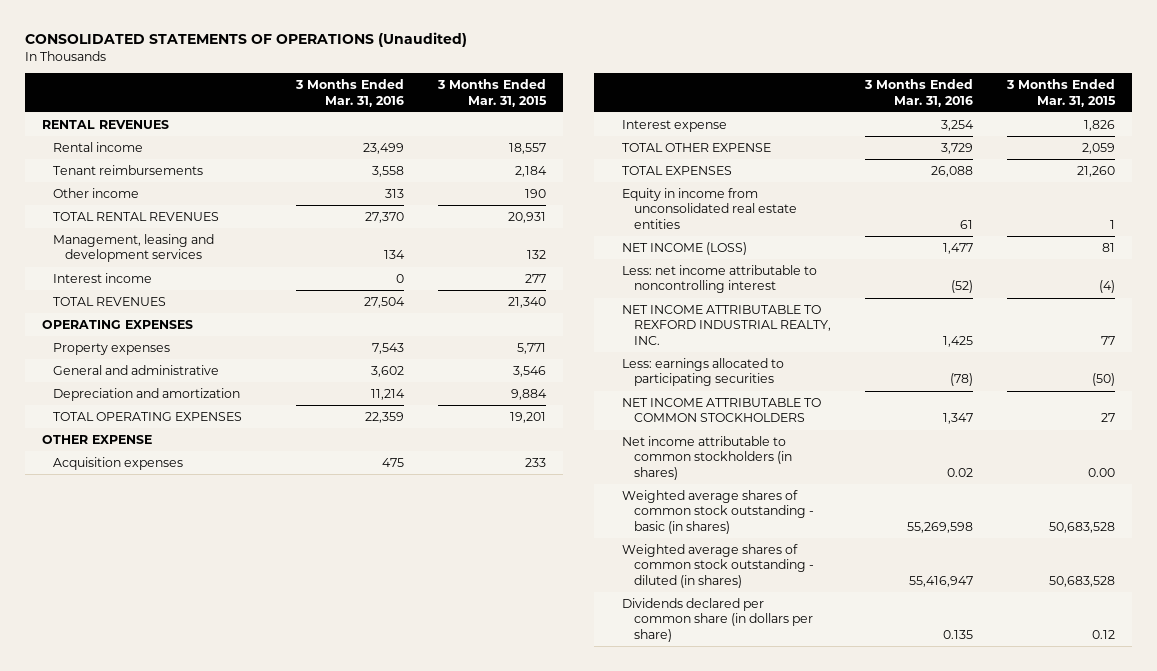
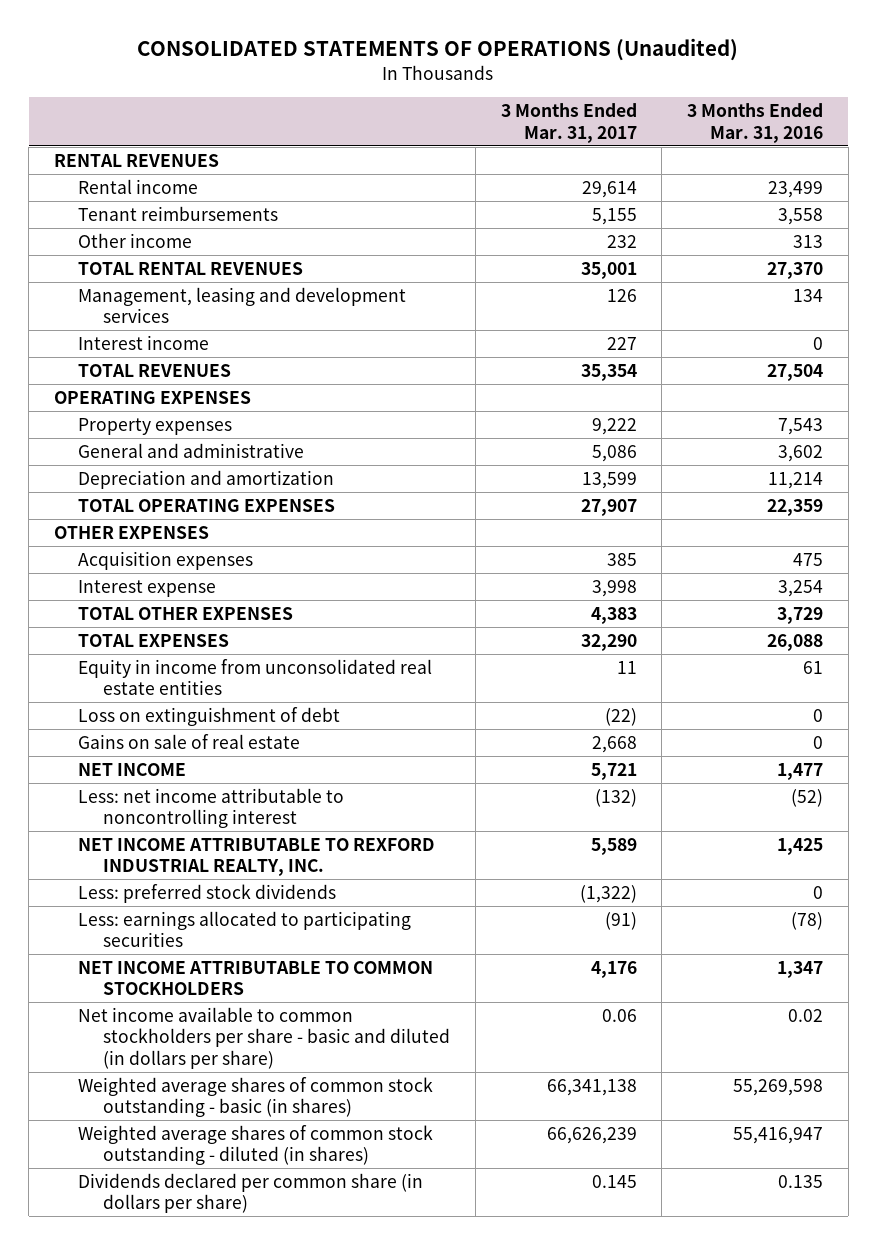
[436,79,547,107] 3 Months Ended Mar. 31, 2015 -> none
none -> [500,103,637,143] 3 Months Ended Mar. 31, 2017
[42,434,153,444] OTHER EXPENSE -> [53,525,209,539] OTHER EXPENSES
[622,142,772,152] TOTAL OTHER EXPENSE -> [78,606,294,620] TOTAL OTHER EXPENSES
none -> [78,706,341,726] Loss on extinguishment of debt
none -> [78,733,301,749] Gains on sale of real estate
[622,241,748,255] NET INCOME (LOSS) -> [78,762,187,776] NET INCOME
none -> [78,883,337,903] Less: preferred stock dividends
[622,435,792,480] Net income attributable to common stockholders (in shares) -> none
none -> [78,1006,451,1069] Net income available to common stockholders per share - basic and diluted (in dollars per share)

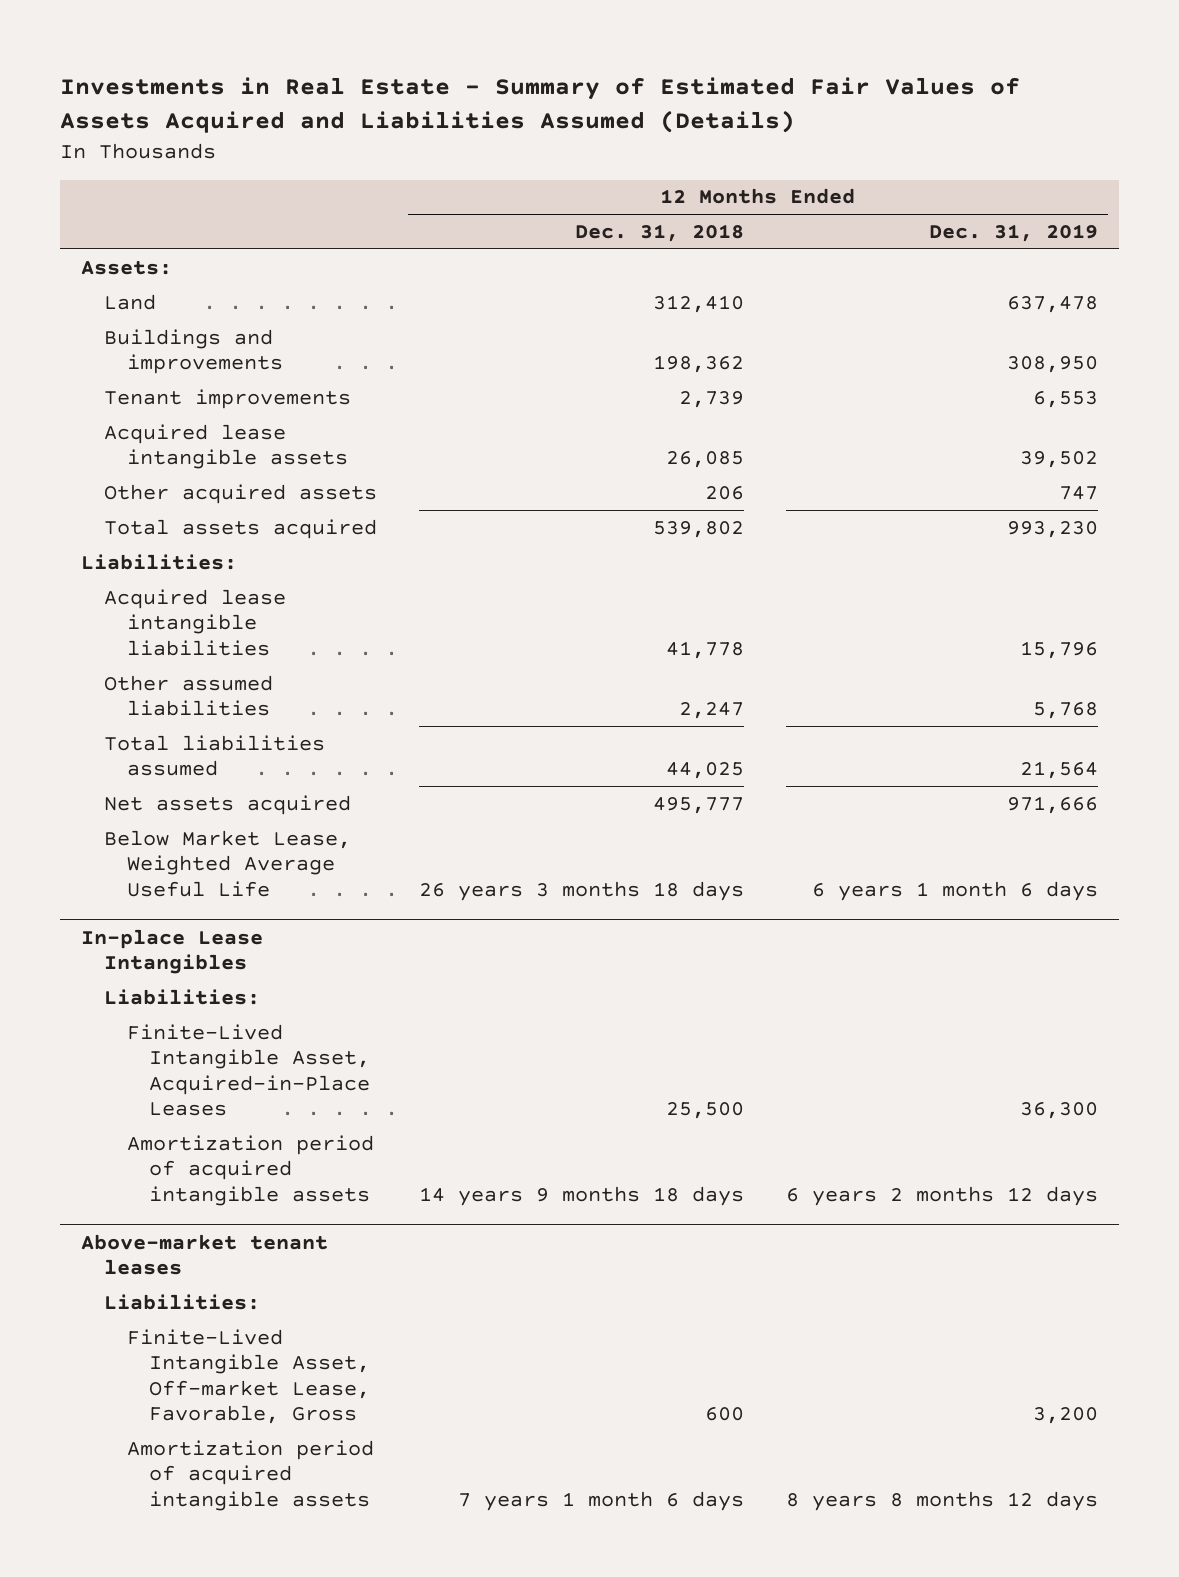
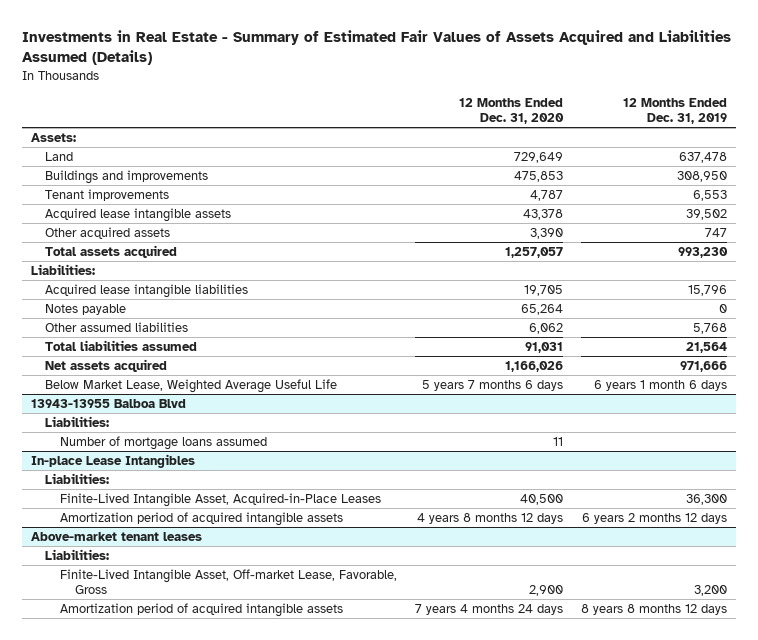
[574,223,744,242] Dec. 31, 2018 -> none
none -> [459,97,565,125] 12 Months Ended Dec. 31, 2020
none -> [45,303,127,315] Notes payable
none -> [30,398,186,408] 13943-13955 Balboa Blvd
none -> [45,415,110,427] Liabilities:
none -> [60,435,268,450] Number of mortgage loans assumed

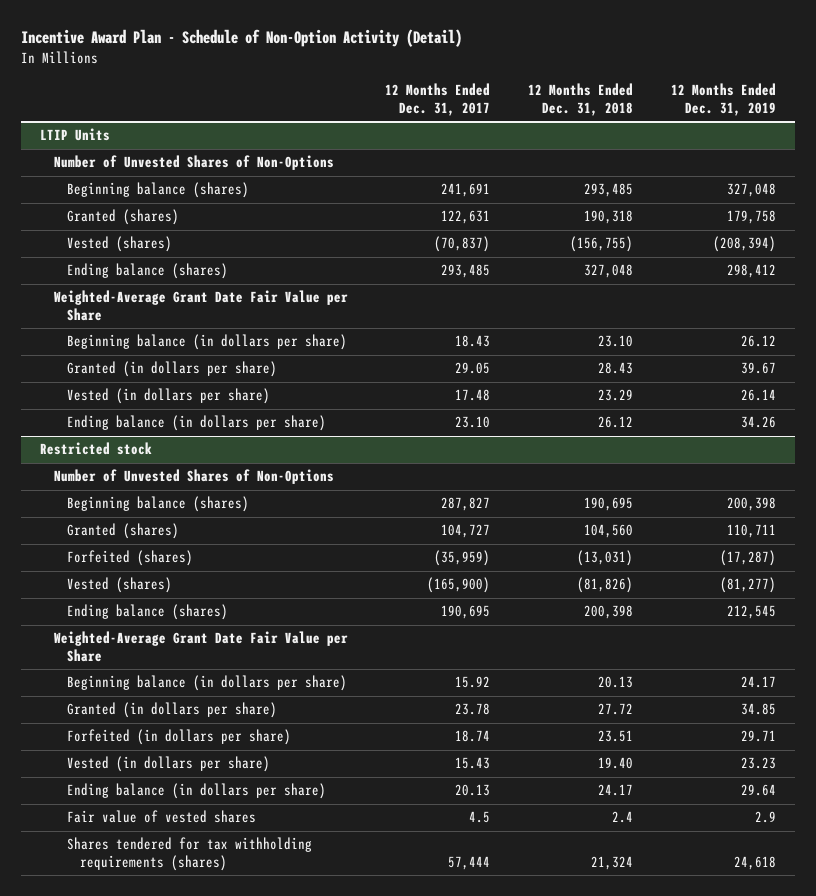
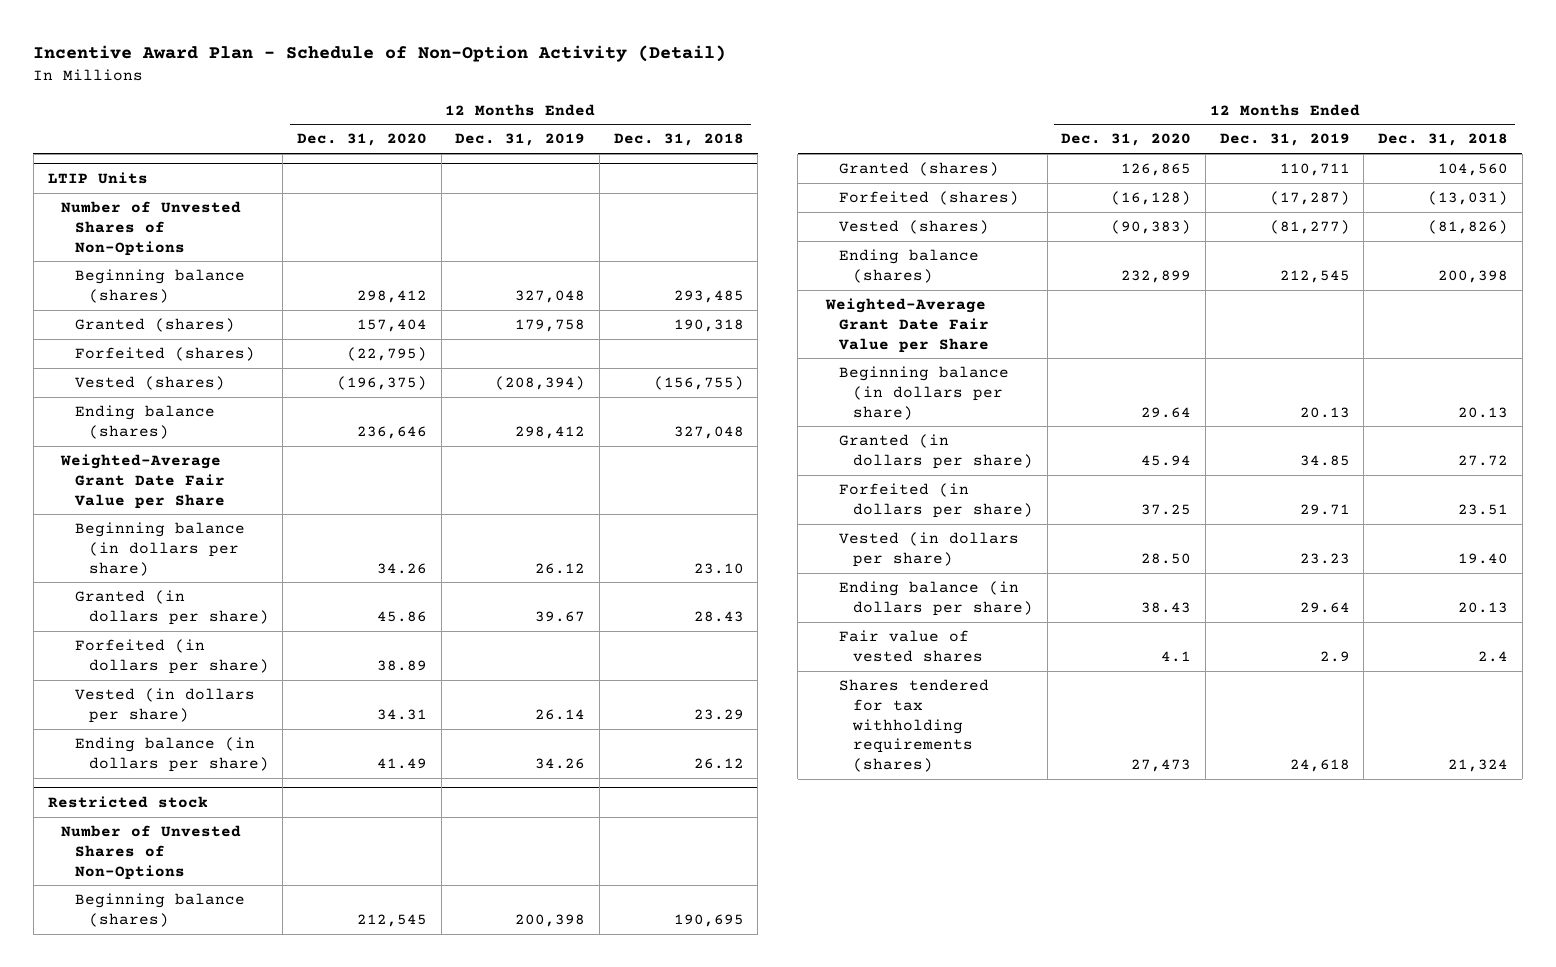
[385,83,491,116] 12 Months Ended Dec. 31, 2017 -> none
none -> [297,133,428,147] Dec. 31, 2020
none -> [75,347,256,362] Forfeited (shares)
none -> [75,639,269,674] Forfeited (in dollars per share)
[740,676,776,689] 24.17 -> [1299,406,1350,418] 20.13
[598,784,634,797] 24.17 -> [1458,601,1509,613] 20.13

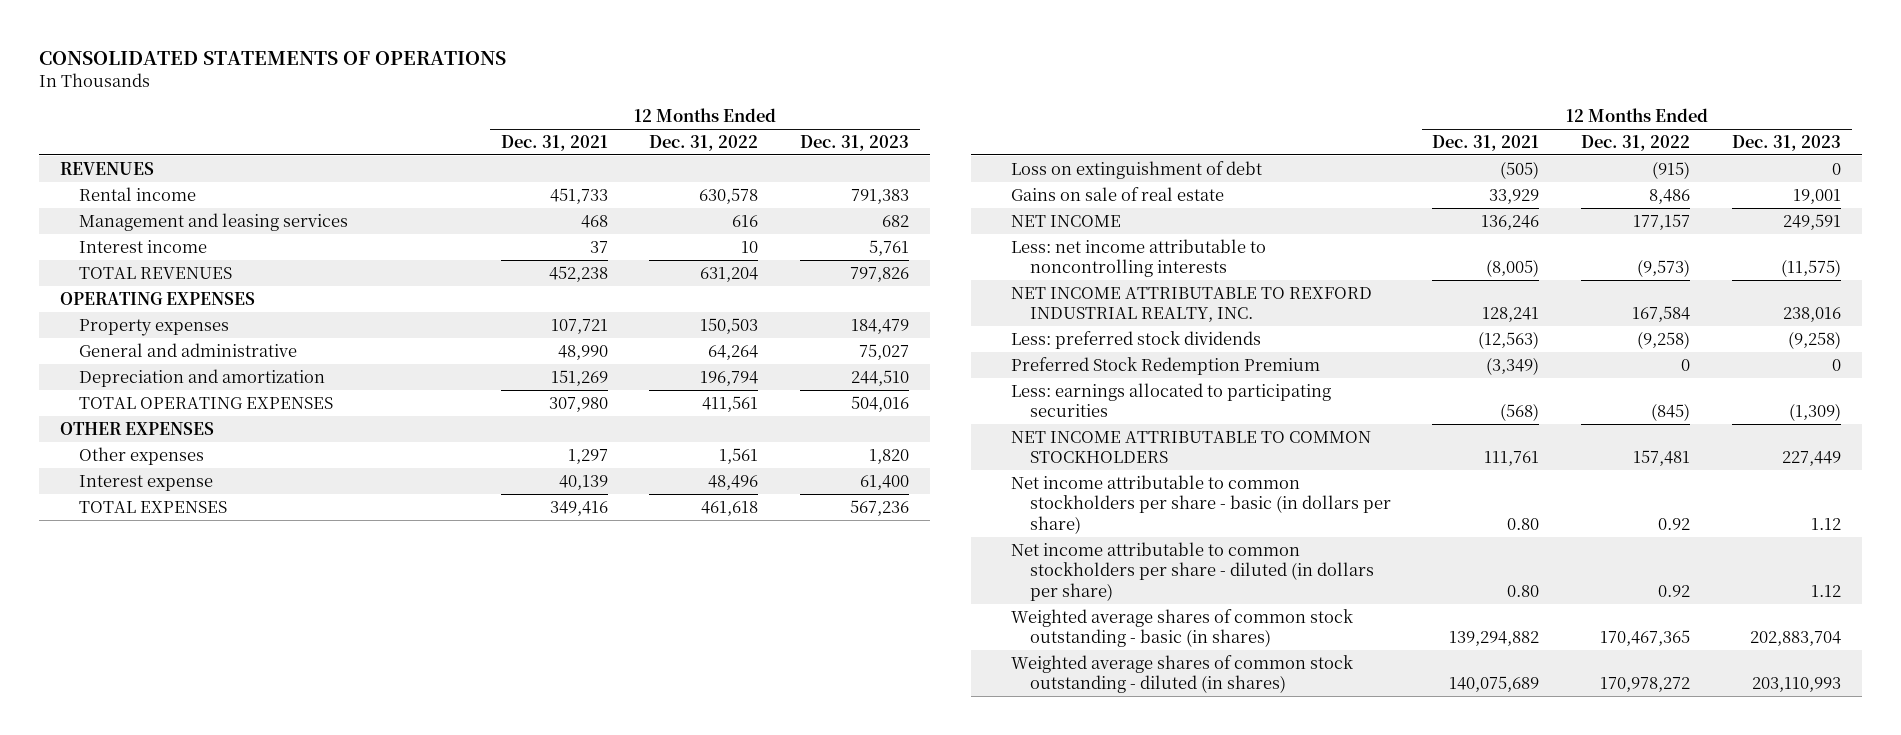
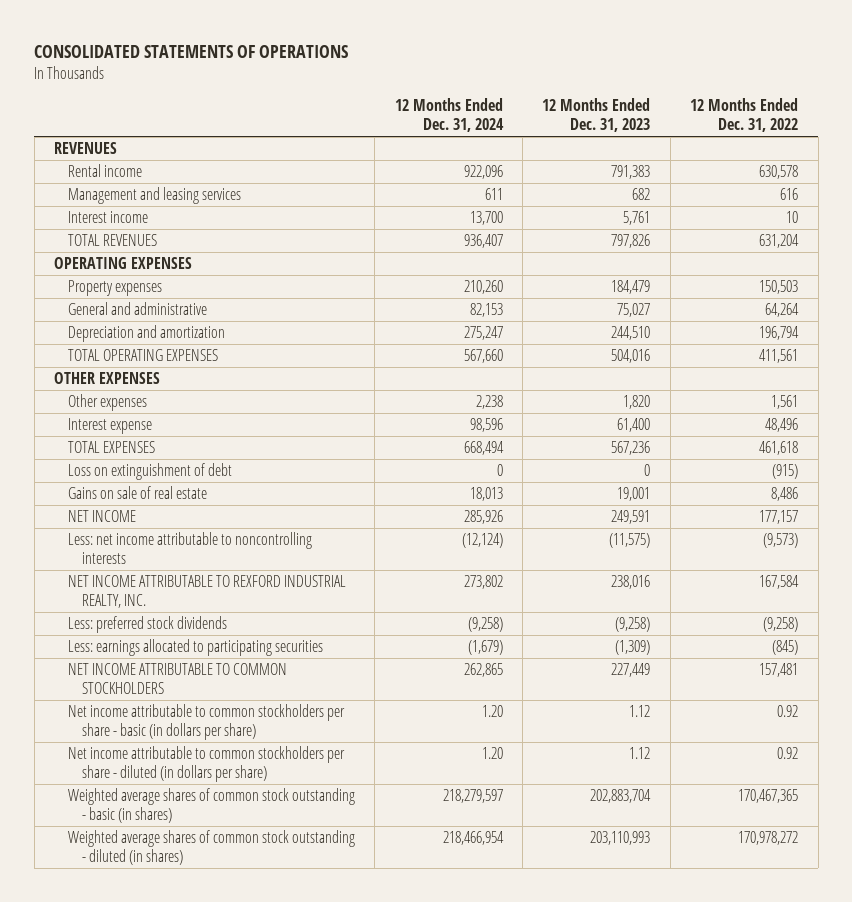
[500,134,608,151] Dec. 31, 2021 -> none
none -> [394,98,504,133] 12 Months Ended Dec. 31, 2024
[1010,356,1320,375] Preferred Stock Redemption Premium -> none

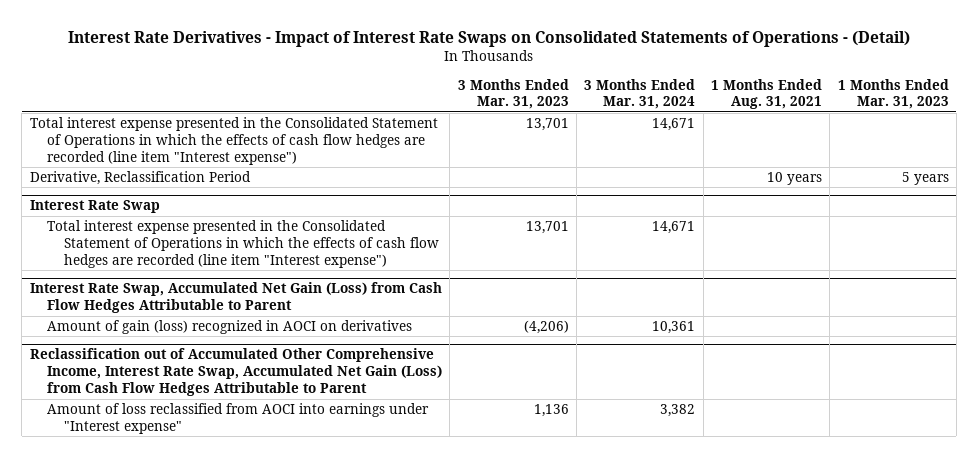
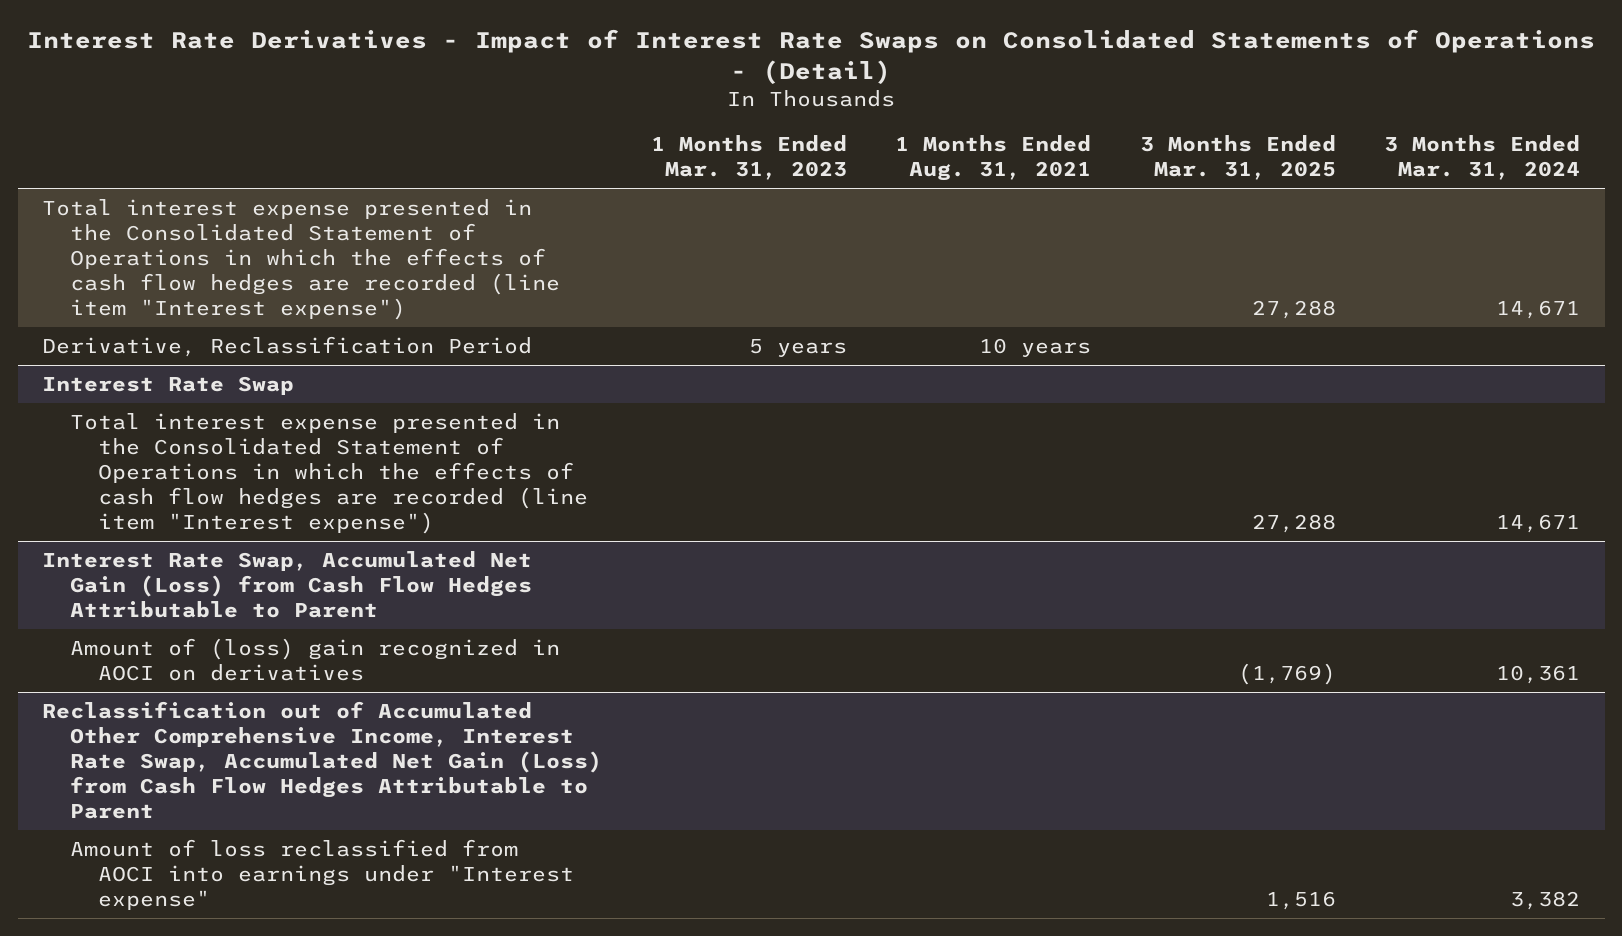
[457,78,569,110] 3 Months Ended Mar. 31, 2023 -> none
none -> [1139,135,1336,181] 3 Months Ended Mar. 31, 2025
[47,319,413,334] Amount of gain (loss) recognized in AOCI on derivatives -> [70,637,561,681] Amount of (loss) gain recognized in AOCI on derivatives

